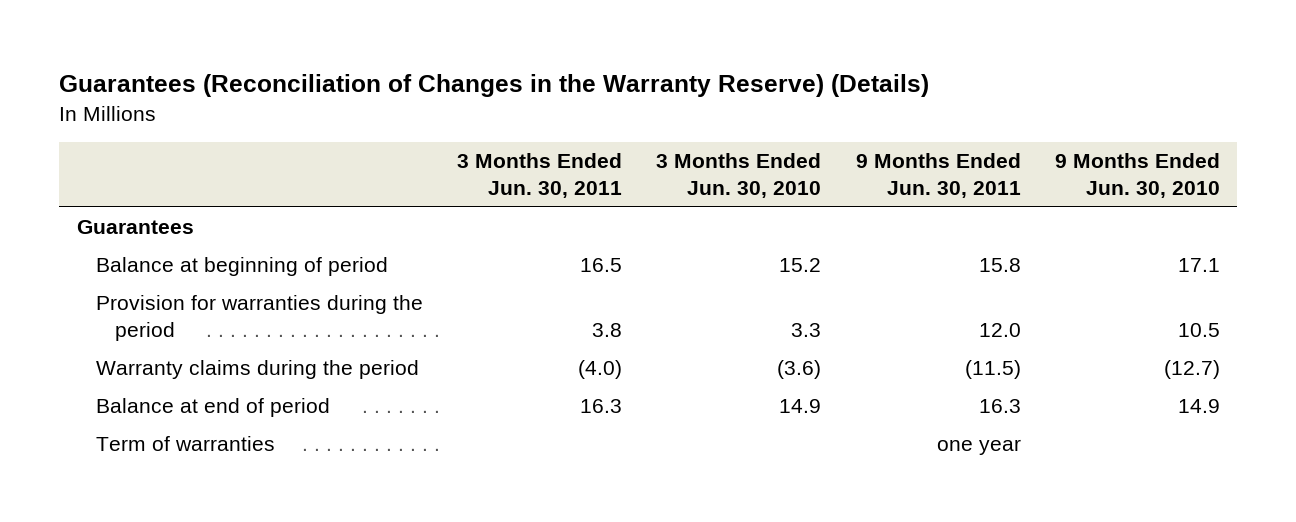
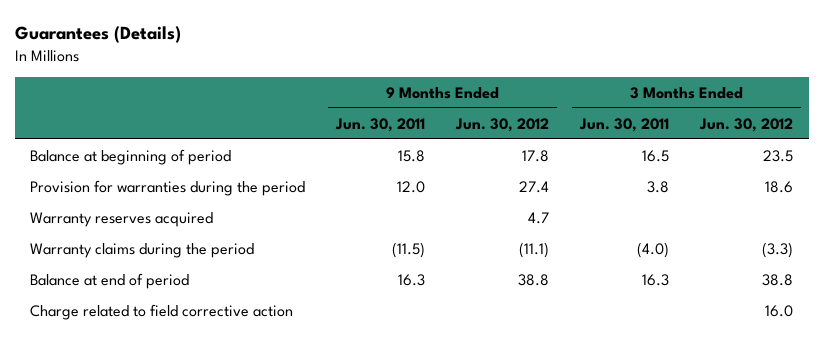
[59,74,930,98] Guarantees (Reconciliation of Changes in the Warranty Reserve) (Details) -> [14,26,181,44] Guarantees (Details)
[656,153,822,198] 3 Months Ended Jun. 30, 2010 -> none
[1054,153,1220,198] 9 Months Ended Jun. 30, 2010 -> none
none -> [455,117,550,132] Jun. 30, 2012
none -> [699,117,794,132] Jun. 30, 2012
[76,220,194,235] Guarantees -> none
none -> [30,211,214,227] Warranty reserves acquired
[95,436,275,452] Term of warranties -> none
none -> [30,303,294,320] Charge related to field corrective action

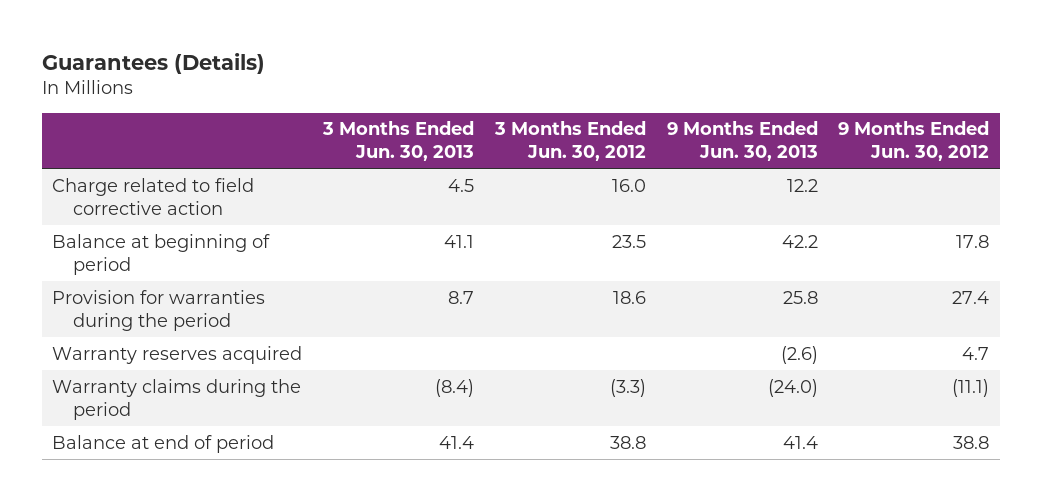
[335,117,426,132] Jun. 30, 2011 -> none
[579,117,670,132] Jun. 30, 2011 -> none
none -> [321,121,474,162] 3 Months Ended Jun. 30, 2013
none -> [666,121,818,162] 9 Months Ended Jun. 30, 2013
[30,303,294,320] Charge related to field corrective action -> [51,177,254,215] Charge related to field corrective action

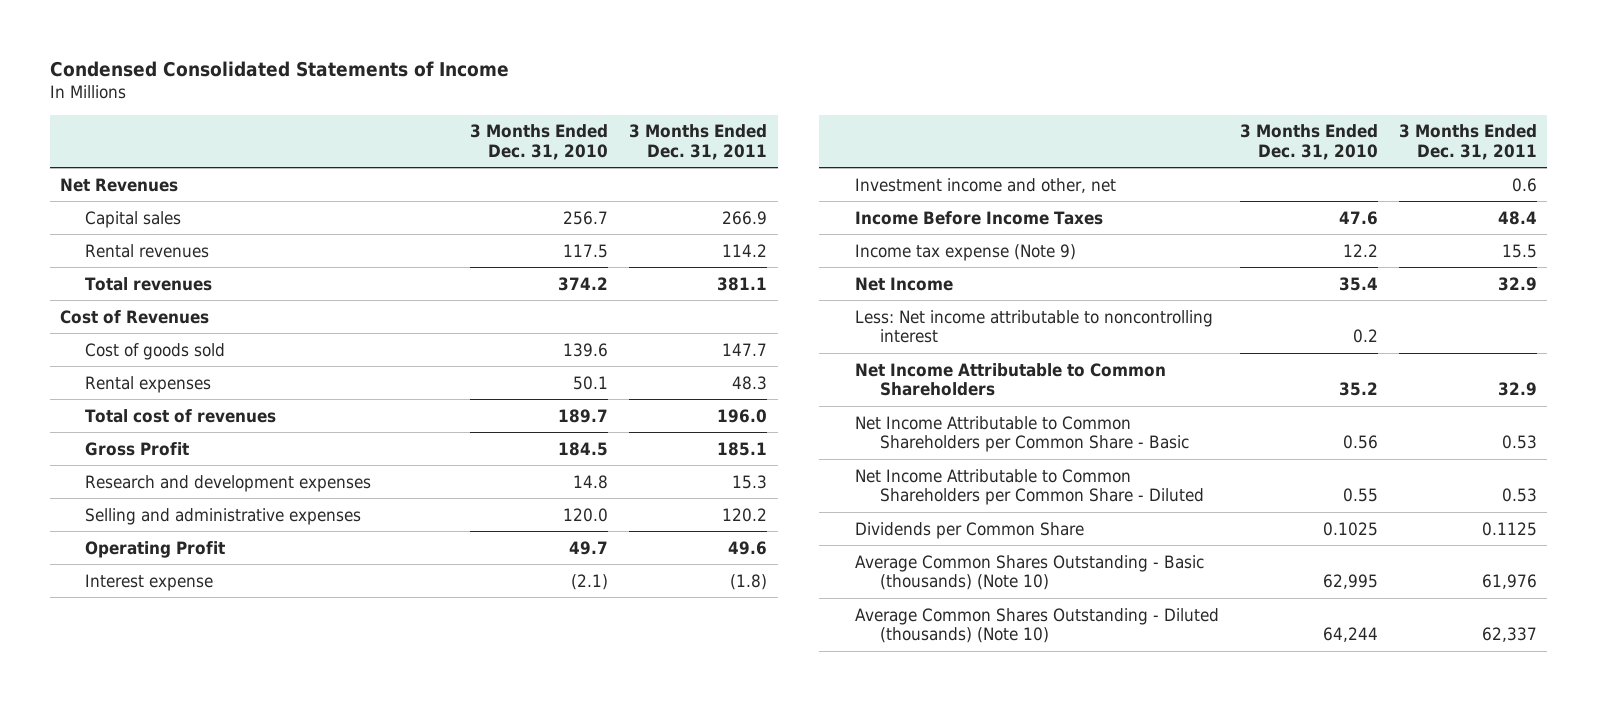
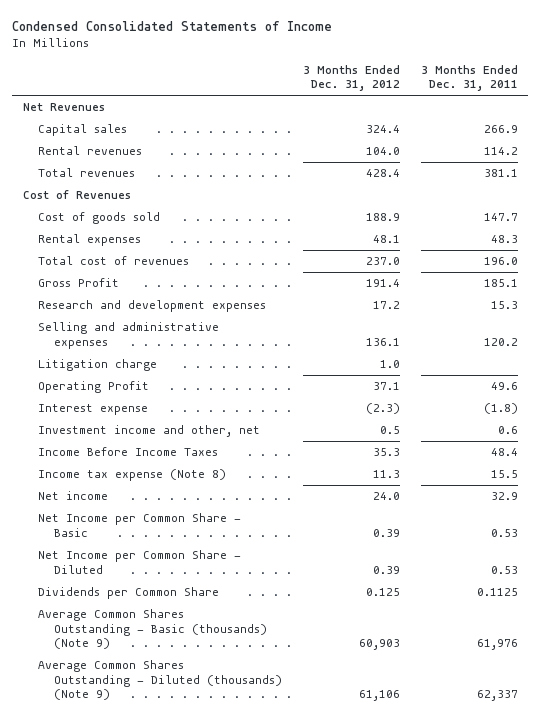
[470,124,609,160] 3 Months Ended Dec. 31, 2010 -> none
none -> [302,64,400,92] 3 Months Ended Dec. 31, 2012
none -> [38,359,158,372] Litigation charge
[854,276,953,291] Net Income -> none
[854,309,1213,344] Less: Net income attributable to noncontrolling interest -> none
[854,243,1076,261] Income tax expense (Note 9) -> [38,469,227,482] Income tax expense (Note 8)
[854,362,1166,397] Net Income Attributable to Common Shareholders -> [38,491,109,501] Net income
[854,415,1189,453] Net Income Attributable to Common Shareholders per Common Share - Basic -> [38,513,242,537] Net Income per Common Share - Basic
[854,468,1204,506] Net Income Attributable to Common Shareholders per Common Share - Diluted -> [38,550,242,574] Net Income per Common Share - Diluted
[854,554,1204,591] Average Common Shares Outstanding - Basic (thousands) (Note 10) -> [38,609,267,650] Average Common Shares Outstanding - Basic (thousands) (Note 9)
[854,607,1219,644] Average Common Shares Outstanding - Diluted (thousands) (Note 10) -> [38,660,282,701] Average Common Shares Outstanding - Diluted (thousands) (Note 9)

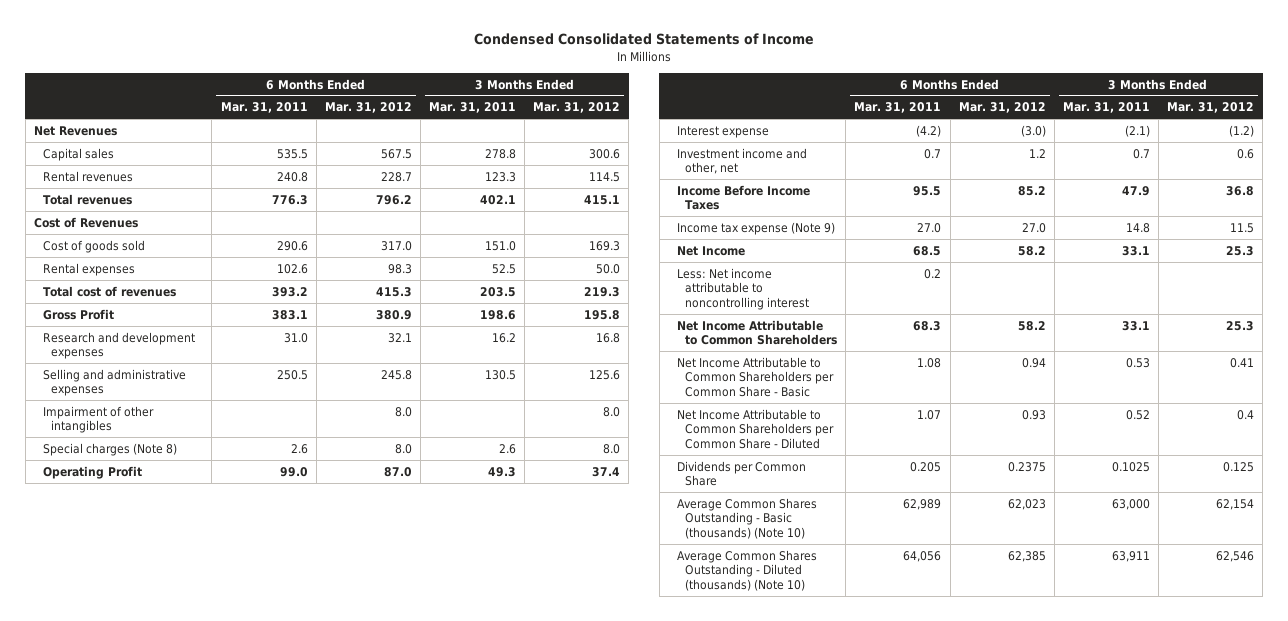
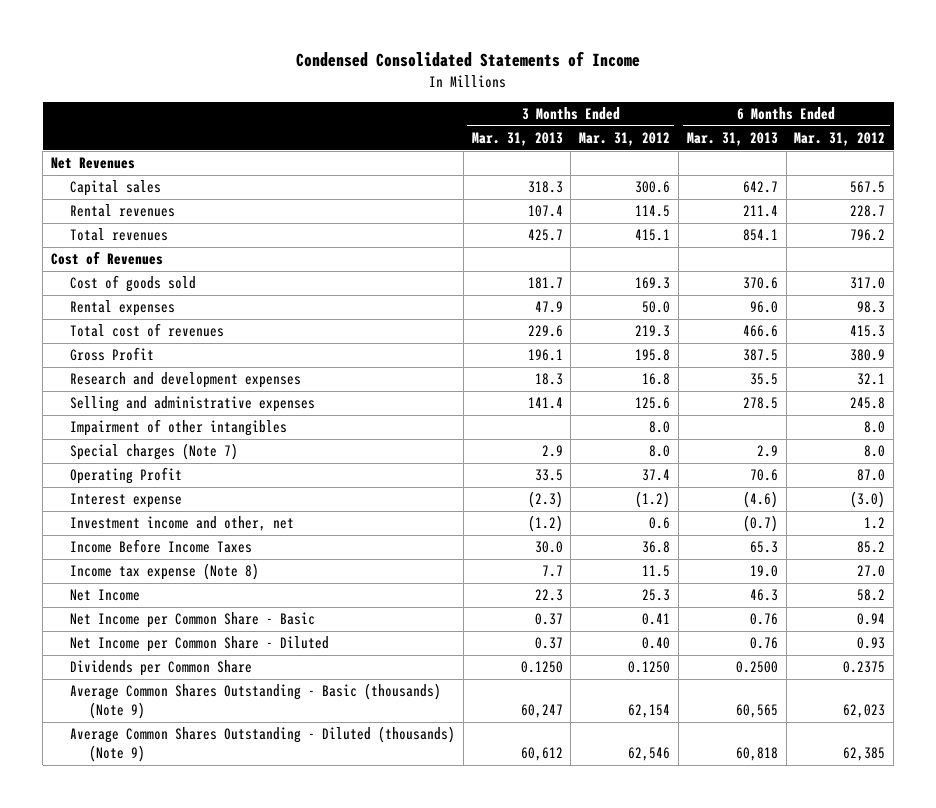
[220,102,308,114] Mar. 31, 2011 -> none
[428,102,516,114] Mar. 31, 2011 -> none
none -> [471,131,563,146] Mar. 31, 2013
none -> [686,131,778,146] Mar. 31, 2013
[42,442,177,456] Special charges (Note 8) -> [69,443,238,461] Special charges (Note 7)
[676,221,835,235] Income tax expense (Note 9) -> [69,563,259,581] Income tax expense (Note 8)
[676,267,810,310] Less: Net income attributable to noncontrolling interest -> none
[676,319,838,346] Net Income Attributable to Common Shareholders -> none
[676,356,835,397] Net Income Attributable to Common Shareholders per Common Share - Basic -> [69,612,315,629] Net Income per Common Share - Basic
[676,408,835,449] Net Income Attributable to Common Shareholders per Common Share - Diluted -> [69,636,329,653] Net Income per Common Share - Diluted
[1237,409,1255,420] 0.4 -> [642,637,671,650] 0.40
[1223,461,1255,472] 0.125 -> [628,661,671,674] 0.1250
[676,497,817,539] Average Common Shares Outstanding - Basic (thousands) (Note 10) -> [69,683,441,720] Average Common Shares Outstanding - Basic (thousands) (Note 9)
[676,549,817,591] Average Common Shares Outstanding - Diluted (thousands) (Note 10) -> [69,726,455,763] Average Common Shares Outstanding - Diluted (thousands) (Note 9)

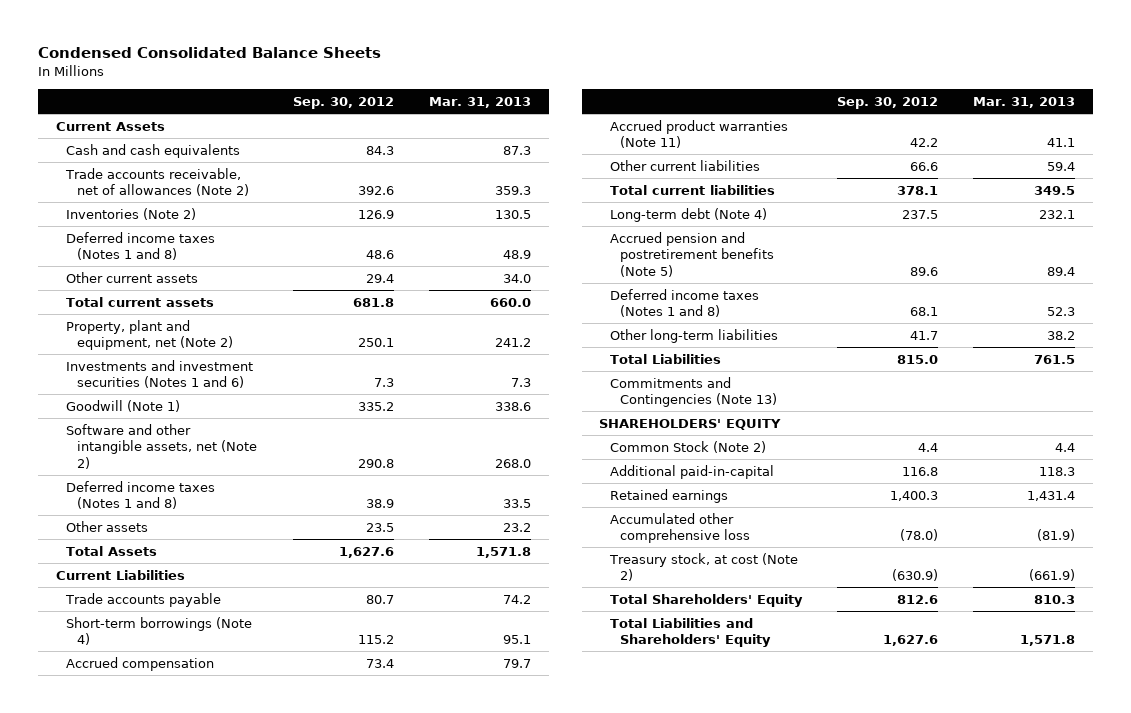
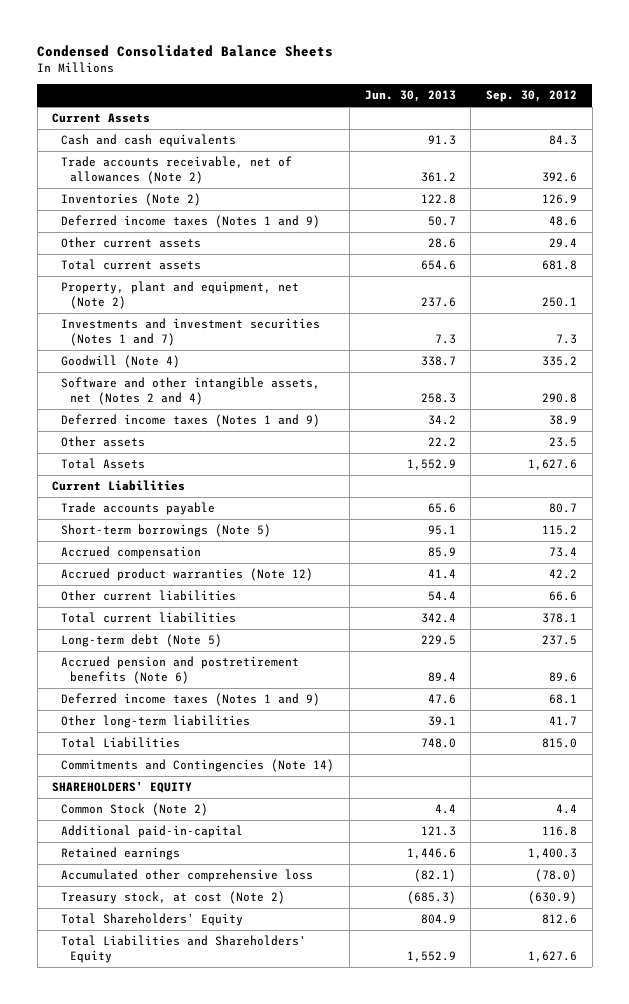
[429,96,532,108] Mar. 31, 2013 -> none
none -> [364,90,456,103] Jun. 30, 2013
[66,231,216,261] Deferred income taxes (Notes 1 and 8) -> [61,215,321,229] Deferred income taxes (Notes 1 and 9)
[66,359,254,389] Investments and investment securities (Notes 1 and 6) -> [61,318,321,347] Investments and investment securities (Notes 1 and 7)
[66,399,181,412] Goodwill (Note 1) -> [61,355,181,369] Goodwill (Note 4)
[66,423,257,469] Software and other intangible assets, net (Note 2) -> [61,377,321,406] Software and other intangible assets, net (Notes 2 and 4)
[66,480,216,510] Deferred income taxes (Notes 1 and 8) -> [61,414,321,428] Deferred income taxes (Notes 1 and 9)
[66,616,253,646] Short-term borrowings (Note 4) -> [61,524,272,538] Short-term borrowings (Note 5)
[609,119,788,149] Accrued product warranties (Note 11) -> [61,568,314,582] Accrued product warranties (Note 12)
[609,207,767,222] Long-term debt (Note 4) -> [61,634,223,648] Long-term debt (Note 5)
[609,231,775,277] Accrued pension and postretirement benefits (Note 5) -> [61,656,300,685] Accrued pension and postretirement benefits (Note 6)
[609,288,759,318] Deferred income taxes (Notes 1 and 8) -> [61,693,321,707] Deferred income taxes (Notes 1 and 9)
[609,376,778,408] Commitments and Contingencies (Note 13) -> [61,759,335,773] Commitments and Contingencies (Note 14)

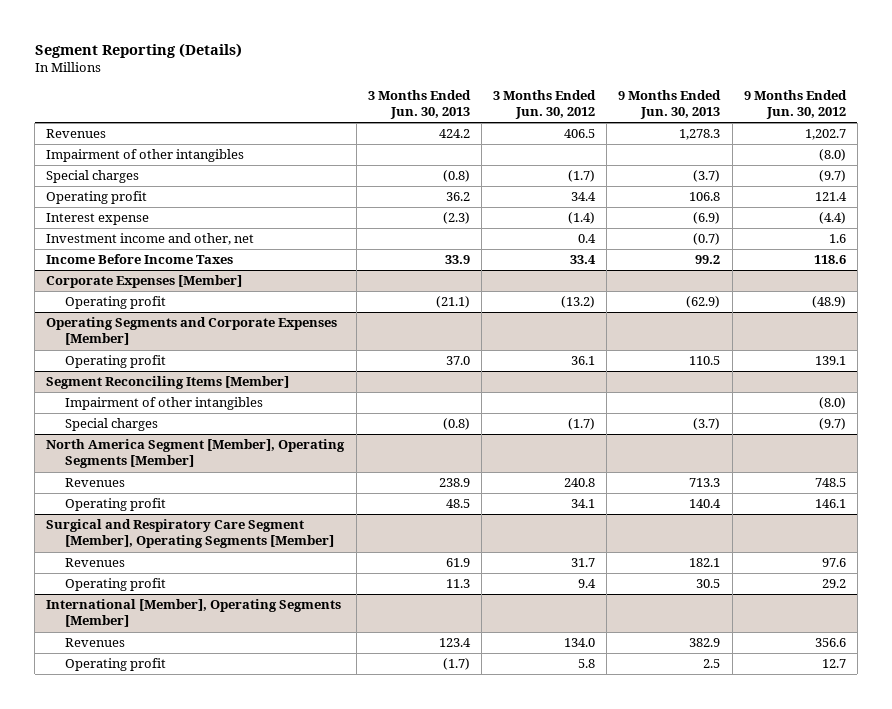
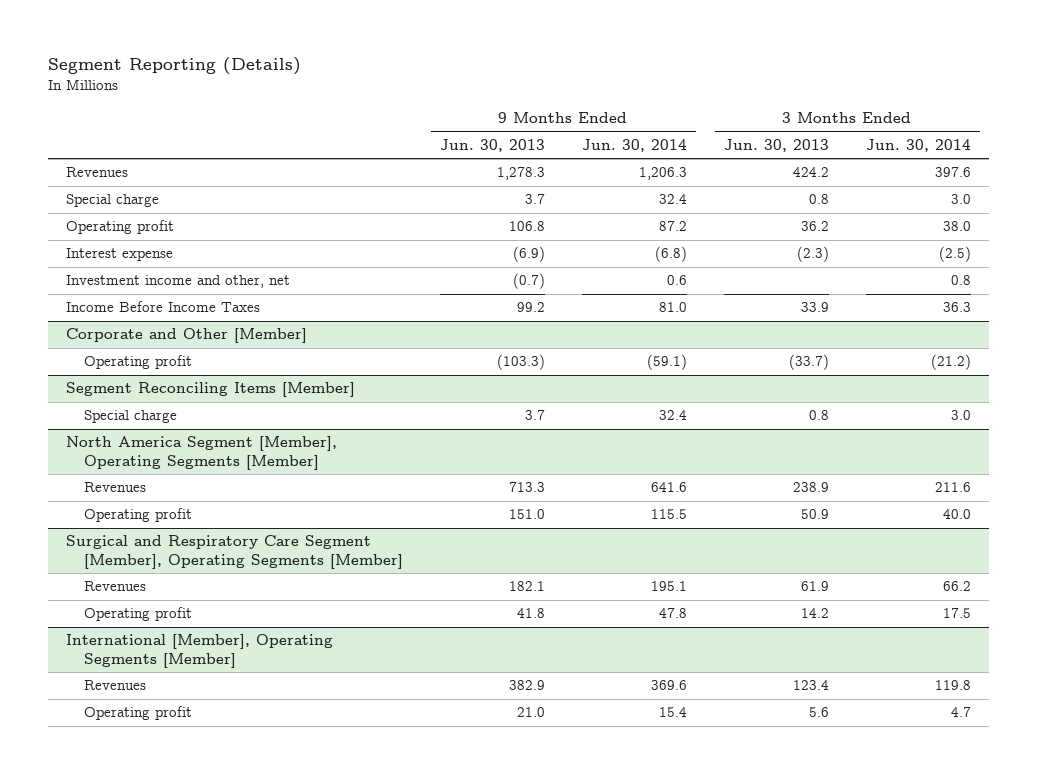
[493,89,597,120] 3 Months Ended Jun. 30, 2012 -> none
[743,89,847,120] 9 Months Ended Jun. 30, 2012 -> none
none -> [581,138,687,152] Jun. 30, 2014
none -> [865,138,971,152] Jun. 30, 2014
[46,149,245,163] Impairment of other intangibles -> none
[46,170,140,184] Special charges -> [66,194,160,208] Special charge
[442,170,470,183] (0.8) -> [808,194,829,205] 0.8
[693,170,721,183] (3.7) -> [525,194,546,205] 3.7
[46,275,243,289] Corporate Expenses [Member] -> none
[46,317,338,346] Operating Segments and Corporate Expenses [Member] -> none
[64,355,166,369] Operating profit -> none
none -> [66,328,308,344] Corporate and Other [Member]
[435,296,470,309] (21.1) -> [788,354,829,371] (33.7)
[686,296,721,309] (62.9) -> [497,354,546,371] (103.3)
[64,397,263,411] Impairment of other intangibles -> none
[64,418,158,432] Special charges -> [84,410,178,424] Special charge
[442,418,470,431] (0.8) -> [808,410,829,421] 0.8
[693,418,721,431] (3.7) -> [525,410,546,421] 3.7
[445,499,470,509] 48.5 -> [800,509,829,520] 50.9
[689,499,722,509] 140.4 -> [509,509,546,520] 151.0
[445,579,470,589] 11.3 -> [800,608,829,619] 14.2
[696,579,721,589] 30.5 -> [517,608,546,619] 41.8
[442,658,470,671] (1.7) -> [808,707,829,718] 5.6
[703,659,721,669] 2.5 -> [517,707,546,718] 21.0

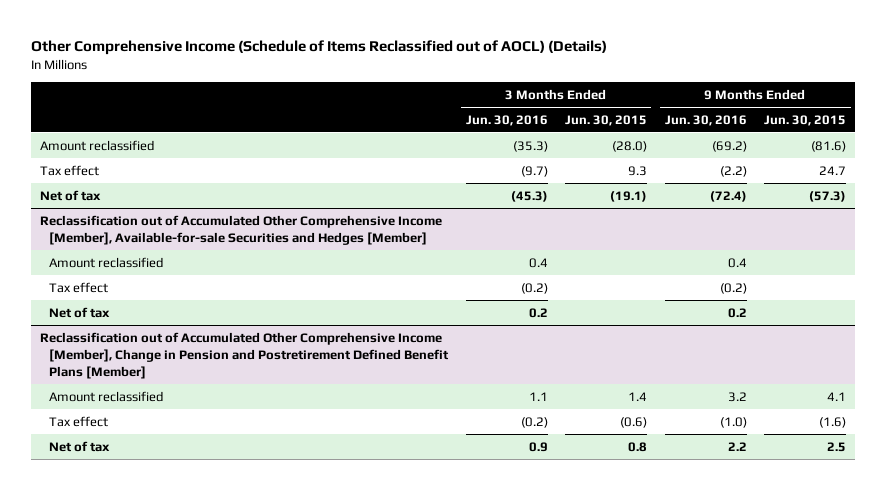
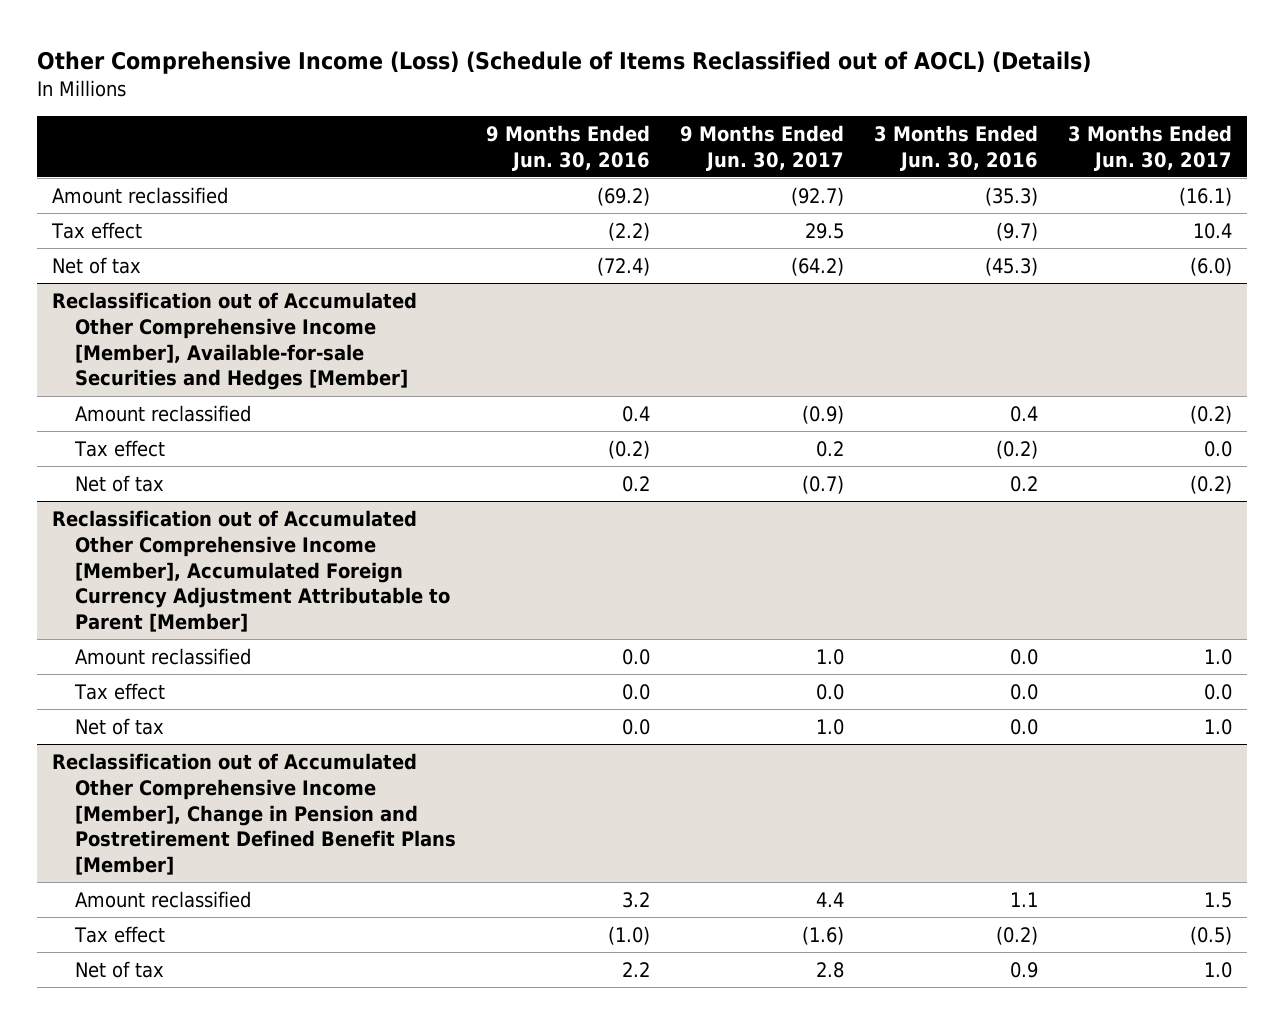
[30,40,607,56] Other Comprehensive Income (Schedule of Items Reclassified out of AOCL) (Details) -> [37,50,1092,74] Other Comprehensive Income (Loss) (Schedule of Items Reclassified out of AOCL) (Details)
[565,114,648,126] Jun. 30, 2015 -> none
[764,114,847,126] Jun. 30, 2015 -> none
none -> [680,124,845,171] 9 Months Ended Jun. 30, 2017
none -> [1067,124,1232,171] 3 Months Ended Jun. 30, 2017
none -> [52,509,451,633] Reclassification out of Accumulated Other Comprehensive Income [Member], Accumulated Foreign Currency Adjustment Attributable to Parent [Member]
none -> [75,647,252,665] Amount reclassified
none -> [74,682,166,700] Tax effect
none -> [75,717,165,735] Net of tax

